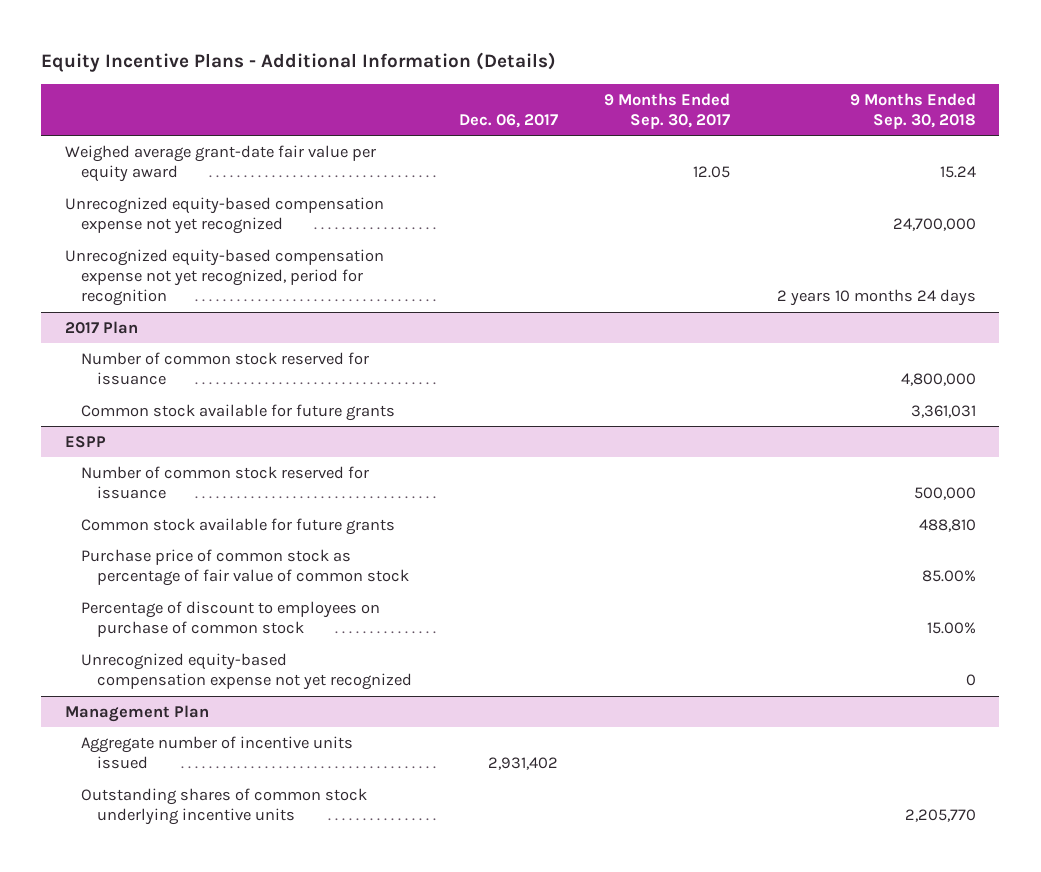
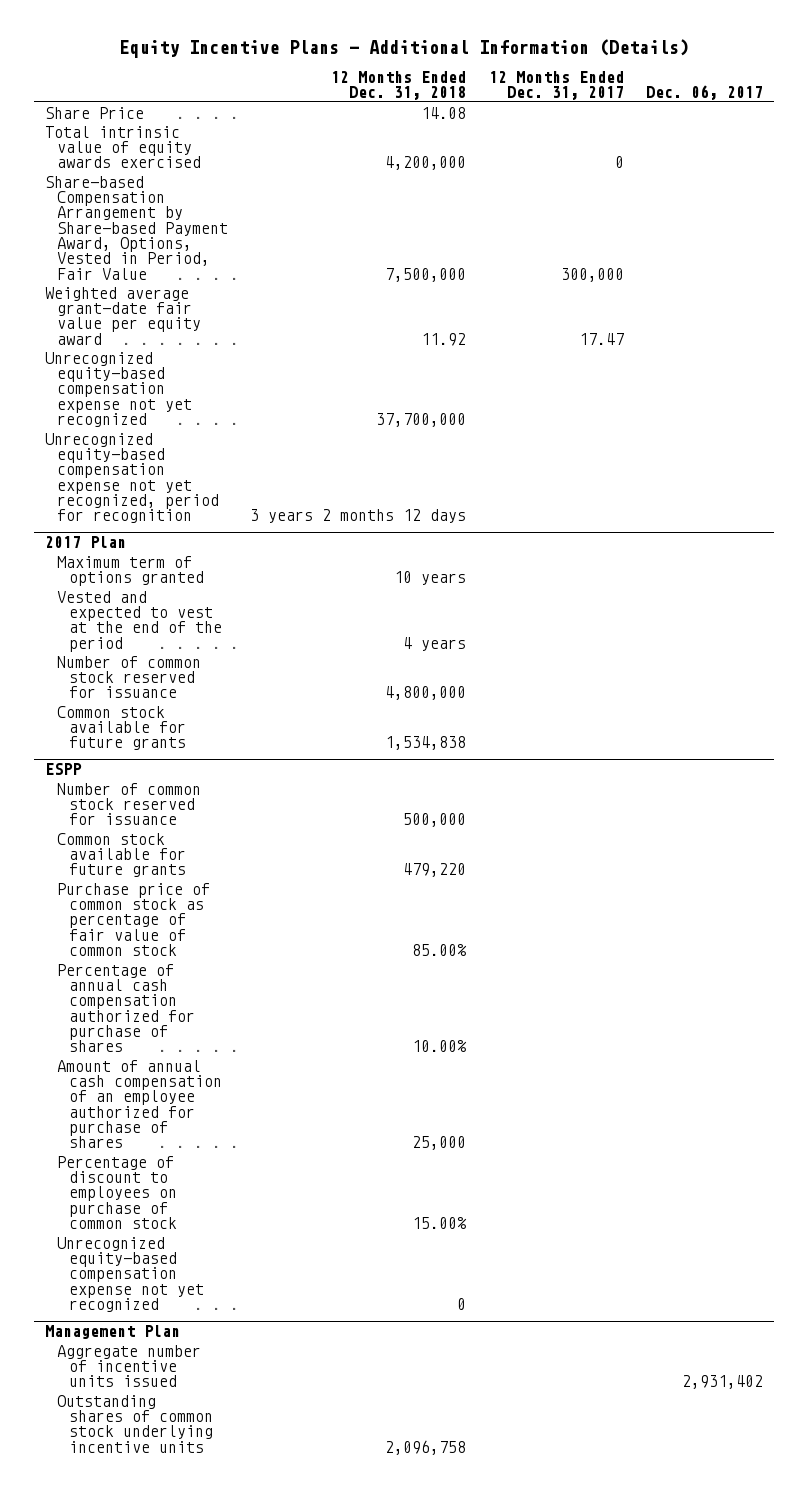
[604,92,731,130] 9 Months Ended Sep. 30, 2017 -> none
[850,92,977,130] 9 Months Ended Sep. 30, 2018 -> none
none -> [331,70,467,100] 12 Months Ended Dec. 31, 2018
none -> [488,70,624,100] 12 Months Ended Dec. 31, 2017
none -> [44,106,144,119] Share Price
none -> [44,125,202,169] Total intrinsic value of equity awards exercised
none -> [44,175,229,280] Share-based Compensation Arrangement by Share-based Payment Award, Options, Vested in Period, Fair Value
[64,144,376,183] Weighed average grant-date fair value per equity award -> [44,286,202,345] Weighted average grant-date fair value per equity award
none -> [57,555,205,587] Maximum term of options granted
none -> [57,590,223,652] Vested and expected to vest at the end of the period
none -> [57,963,196,1053] Percentage of annual cash compensation authorized for purchase of shares
none -> [57,1059,223,1149] Amount of annual cash compensation of an employee authorized for purchase of shares

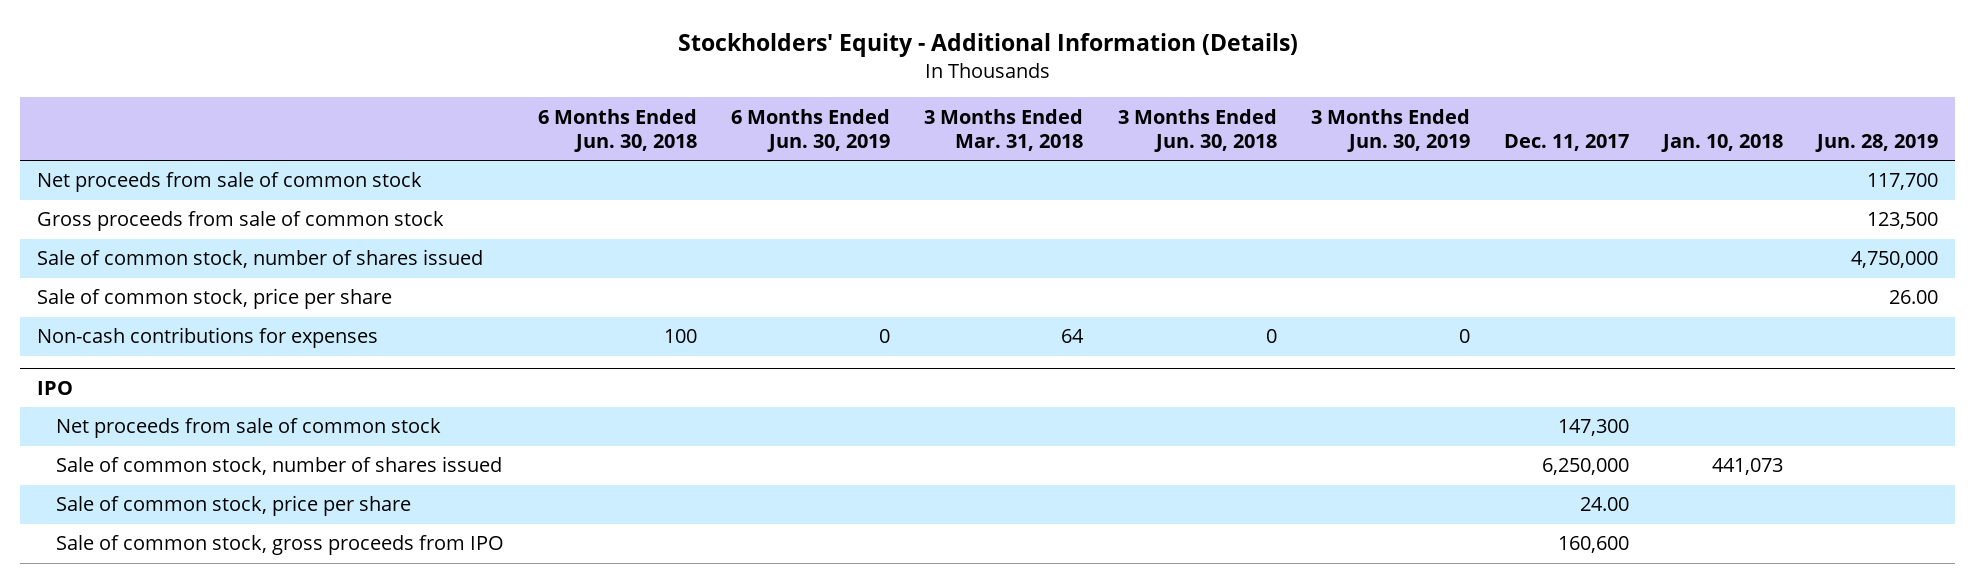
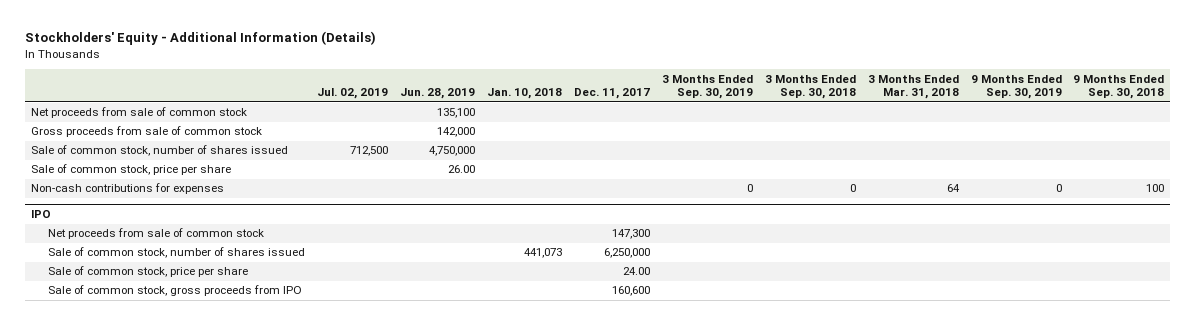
[537,108,697,153] 6 Months Ended Jun. 30, 2018 -> none
[731,108,891,153] 6 Months Ended Jun. 30, 2019 -> none
[1117,108,1277,153] 3 Months Ended Jun. 30, 2018 -> none
[1310,108,1470,153] 3 Months Ended Jun. 30, 2019 -> none
none -> [317,88,389,100] Jul. 02, 2019
none -> [661,74,753,100] 3 Months Ended Sep. 30, 2019
none -> [764,74,856,100] 3 Months Ended Sep. 30, 2018
none -> [970,74,1062,100] 9 Months Ended Sep. 30, 2019
none -> [1073,74,1165,100] 9 Months Ended Sep. 30, 2018
[1867,173,1939,191] 117,700 -> [437,108,476,119] 135,100
[1867,212,1939,230] 123,500 -> [437,127,476,138] 142,000

